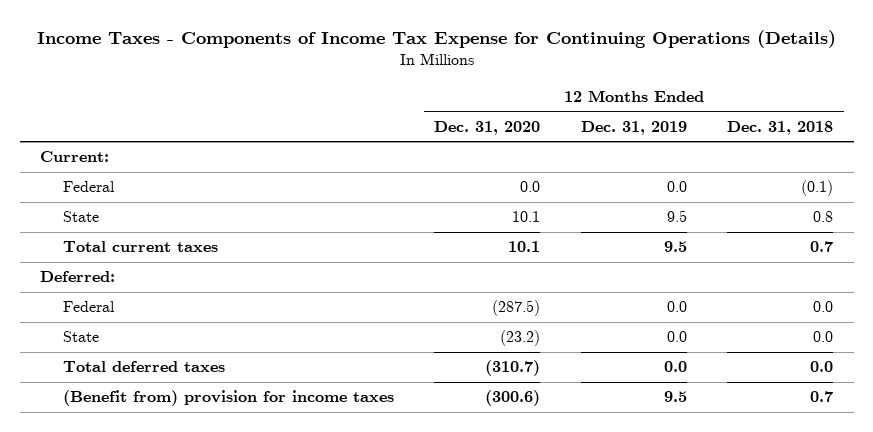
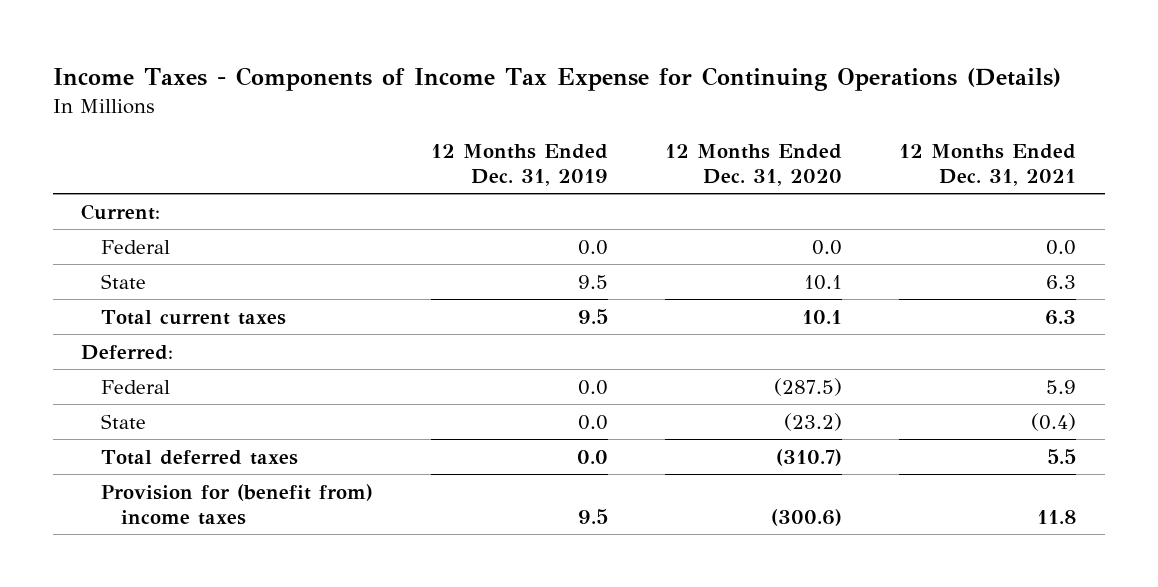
[727,120,834,135] Dec. 31, 2018 -> none
none -> [899,144,1077,187] 12 Months Ended Dec. 31, 2021
[62,390,394,407] (Benefit from) provision for income taxes -> [101,483,374,525] Provision for (benefit from) income taxes

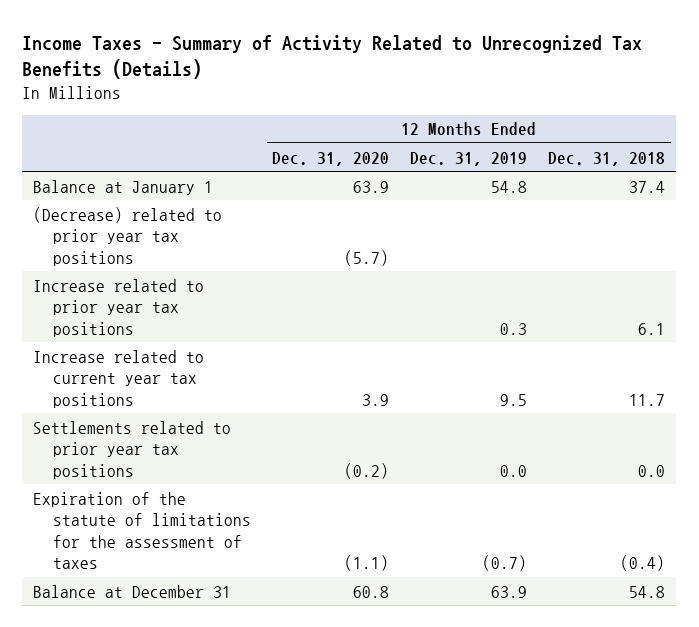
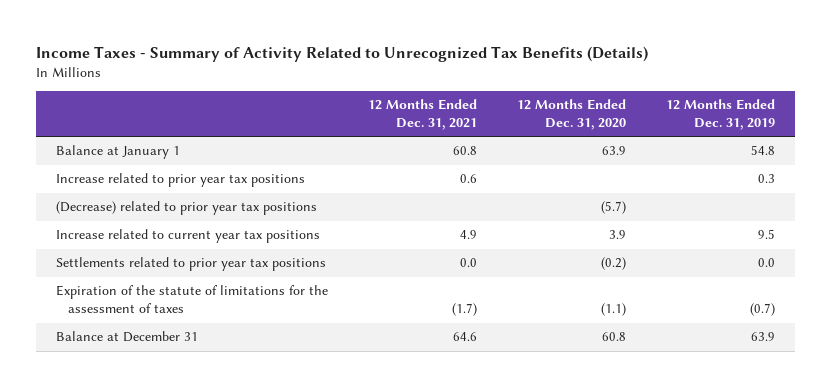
[548,151,666,166] Dec. 31, 2018 -> none
none -> [368,98,478,130] 12 Months Ended Dec. 31, 2021
[33,206,223,266] (Decrease) related to prior year tax positions -> [55,201,317,216] (Decrease) related to prior year tax positions

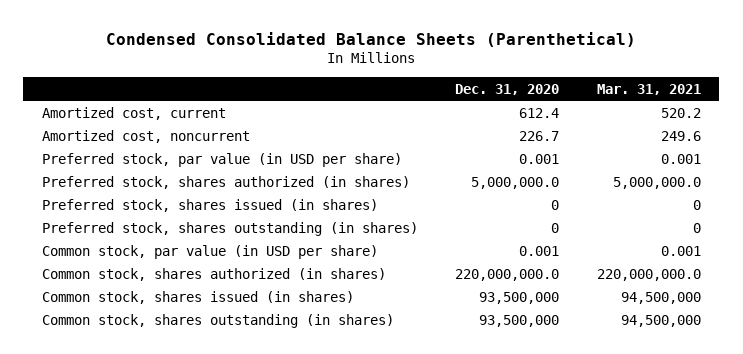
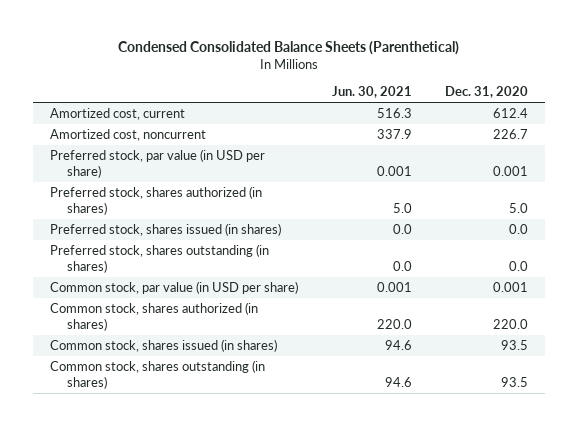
[596,83,701,95] Mar. 31, 2021 -> none
none -> [331,86,412,99] Jun. 30, 2021
[471,176,560,189] 5,000,000.0 -> [509,202,529,213] 5.0
[551,199,560,210] 0 -> [509,223,529,234] 0.0
[551,222,560,233] 0 -> [509,260,529,271] 0.0
[455,268,560,281] 220,000,000.0 -> [493,318,529,329] 220.0
[479,291,560,304] 93,500,000 -> [501,339,529,350] 93.5
[479,314,560,327] 93,500,000 -> [501,376,529,387] 93.5

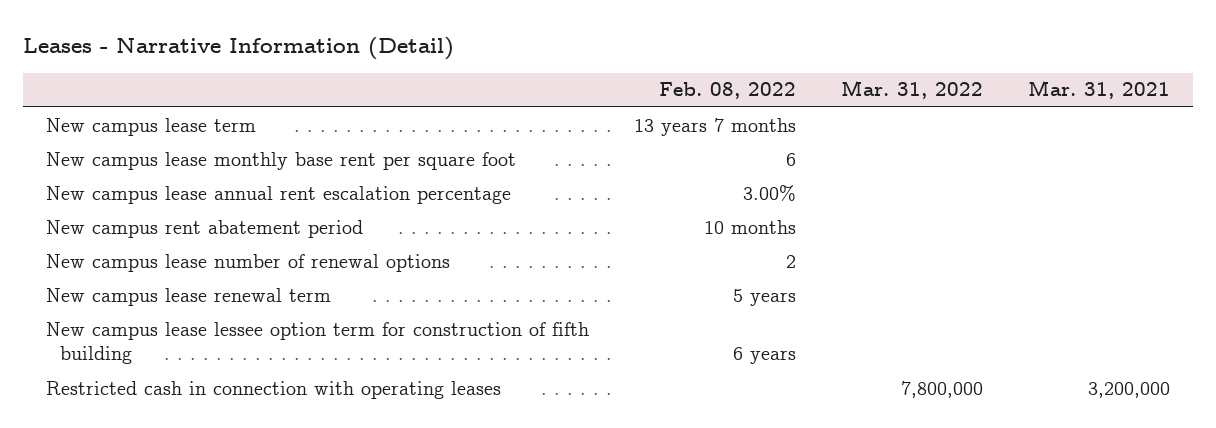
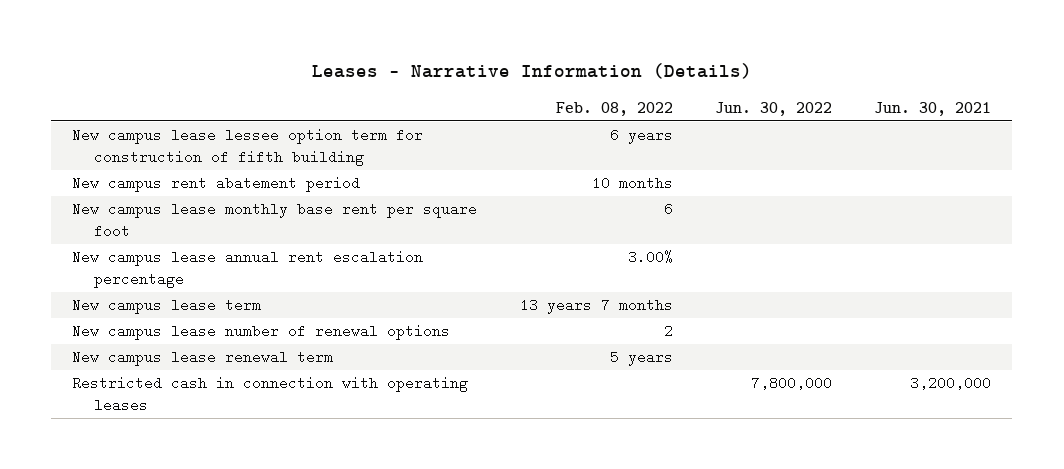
[23,37,455,61] Leases - Narrative Information (Detail) -> [311,63,752,80] Leases - Narrative Information (Details)
[841,80,984,100] Mar. 31, 2022 -> none
[1028,80,1171,100] Mar. 31, 2021 -> none
none -> [714,101,832,116] Jun. 30, 2022
none -> [874,101,992,116] Jun. 30, 2021
[46,321,590,365] New campus lease lessee option term for construction of fifth building -> [72,128,424,166] New campus lease lessee option term for construction of fifth building
[46,219,364,238] New campus rent abatement period -> [72,176,361,193] New campus rent abatement period
[46,117,257,136] New campus lease term -> [72,298,262,315] New campus lease term

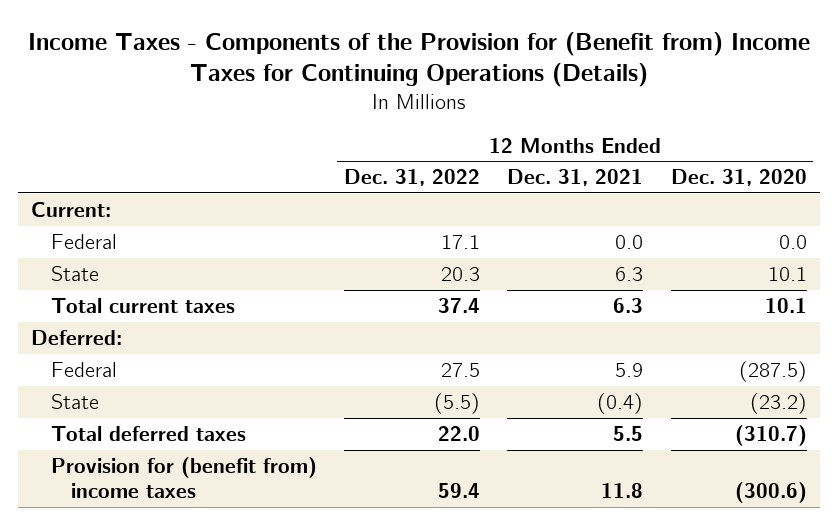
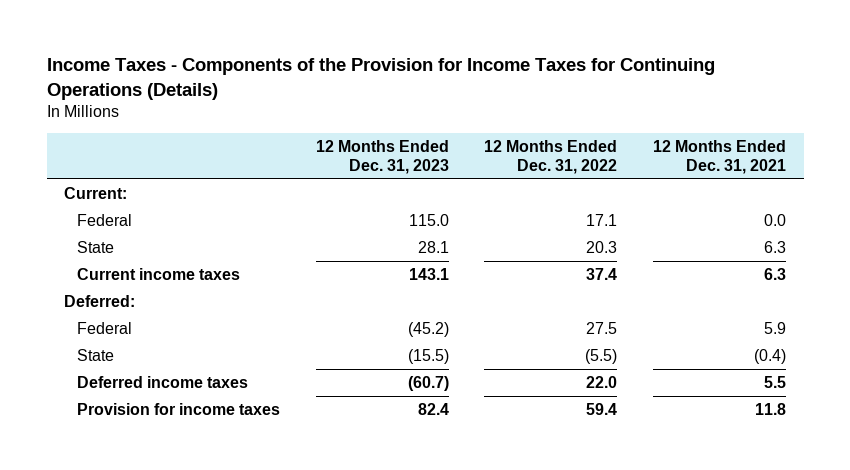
[27,31,810,88] Income Taxes - Components of the Provision for (Benefit from) Income Taxes for Continuing Operations (Details) -> [46,58,715,100] Income Taxes - Components of the Provision for Income Taxes for Continuing Operations (Details)
[670,169,807,187] Dec. 31, 2020 -> none
none -> [315,140,449,175] 12 Months Ended Dec. 31, 2023
[50,297,235,313] Total current taxes -> [76,267,240,280] Current income taxes
[50,425,246,441] Total deferred taxes -> [76,375,248,388] Deferred income taxes
[50,456,317,499] Provision for (benefit from) income taxes -> [76,402,280,415] Provision for income taxes

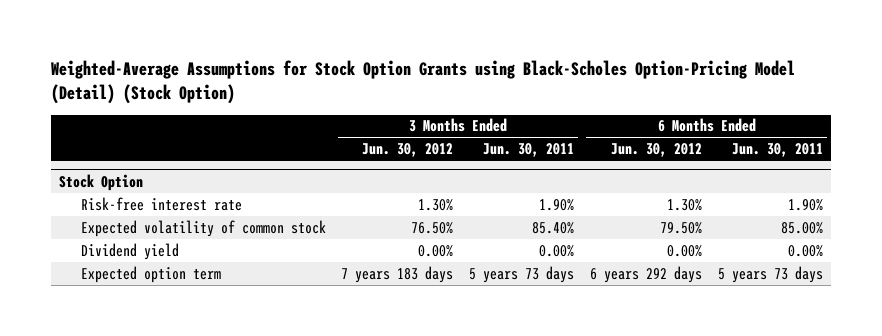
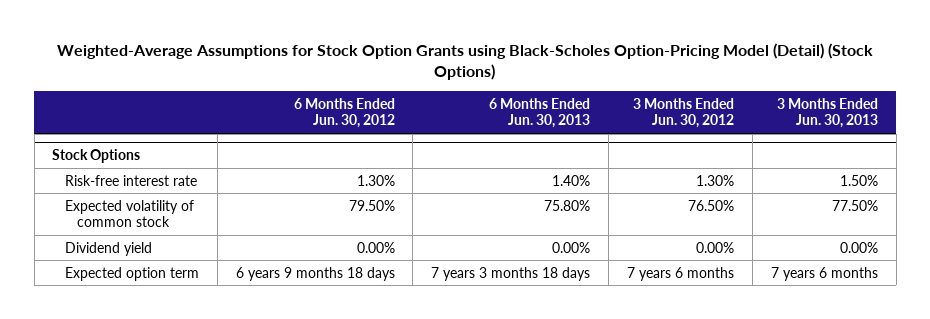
[50,60,795,105] Weighted-Average Assumptions for Stock Option Grants using Black-Scholes Option-Pricing Model (Detail) (Stock Option) -> [57,42,874,81] Weighted-Average Assumptions for Stock Option Grants using Black-Scholes Option-Pricing Model (Detail) (Stock Options)
[483,143,575,158] Jun. 30, 2011 -> none
[731,143,823,158] Jun. 30, 2011 -> none
none -> [489,97,591,129] 6 Months Ended Jun. 30, 2013
none -> [776,97,878,129] 3 Months Ended Jun. 30, 2013
[58,173,143,191] Stock Option -> [52,149,141,164] Stock Options
[341,265,454,283] 7 years 183 days -> [627,266,735,281] 7 years 6 months
[590,265,703,283] 6 years 292 days -> [235,266,395,281] 6 years 9 months 18 days

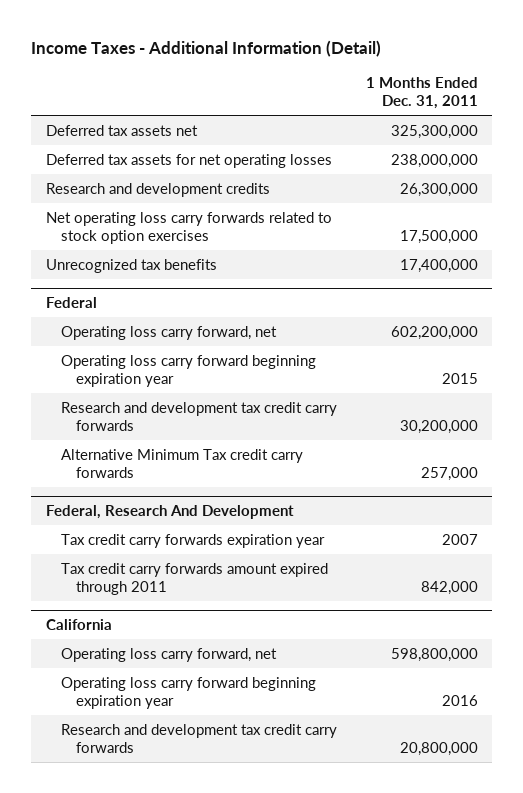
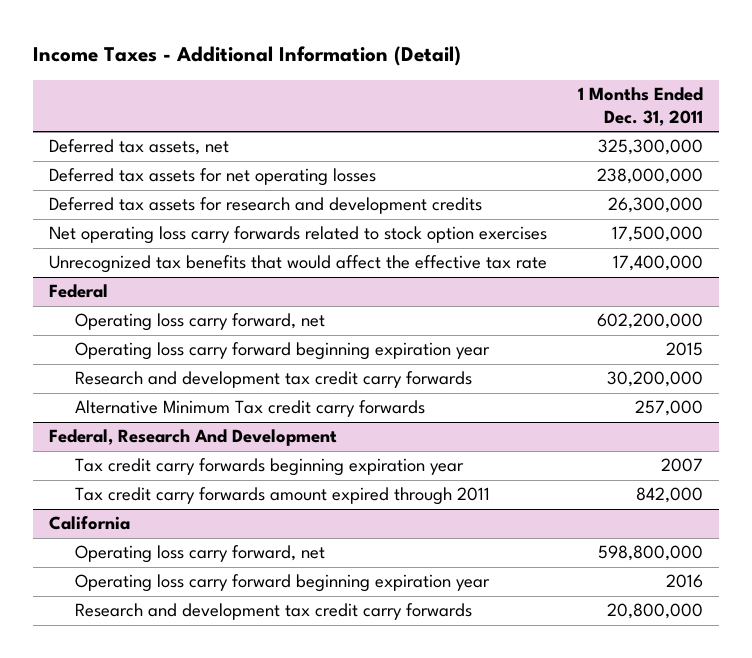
[45,124,198,136] Deferred tax assets net -> [48,139,229,156] Deferred tax assets, net
[45,182,270,197] Research and development credits -> [48,197,482,215] Deferred tax assets for research and development credits
[45,258,217,273] Unrecognized tax benefits -> [48,255,547,274] Unrecognized tax benefits that would affect the effective tax rate
[60,533,325,548] Tax credit carry forwards expiration year -> [75,458,465,477] Tax credit carry forwards beginning expiration year

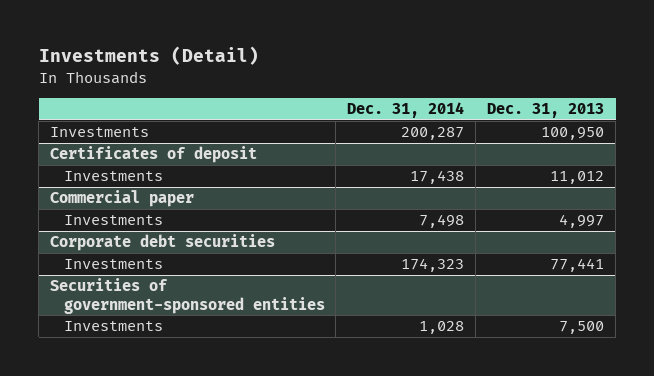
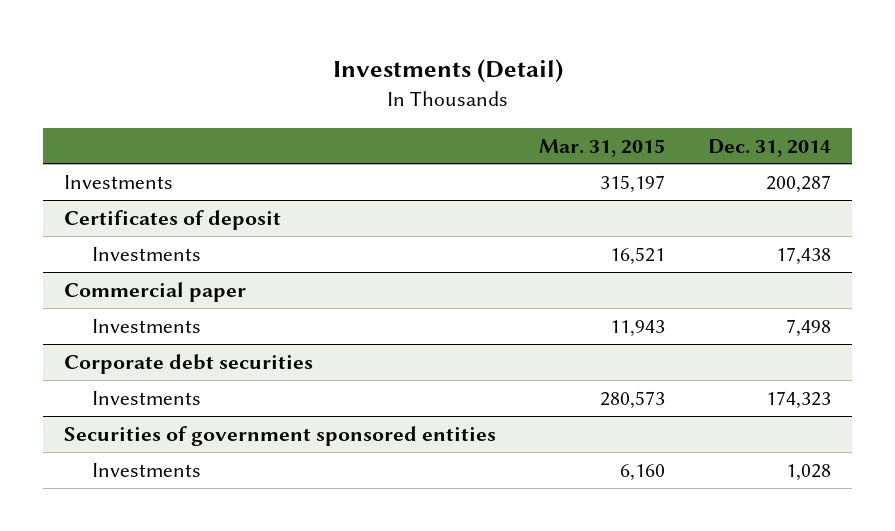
[487,103,605,119] Dec. 31, 2013 -> none
none -> [539,138,666,157] Mar. 31, 2015
[49,278,325,314] Securities of government-sponsored entities -> [64,425,497,446] Securities of government sponsored entities

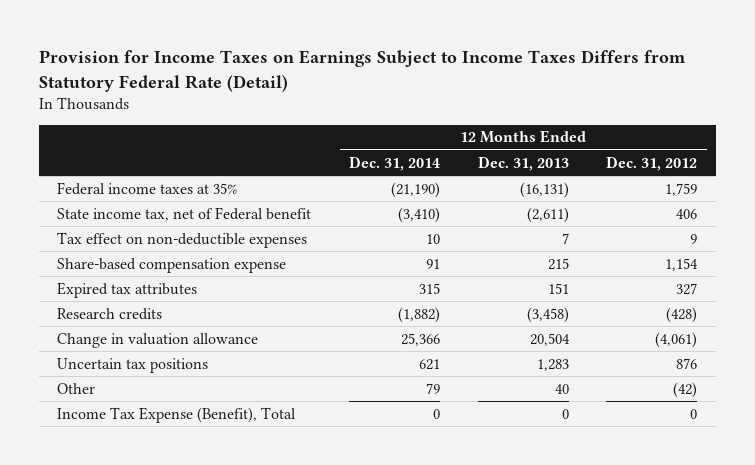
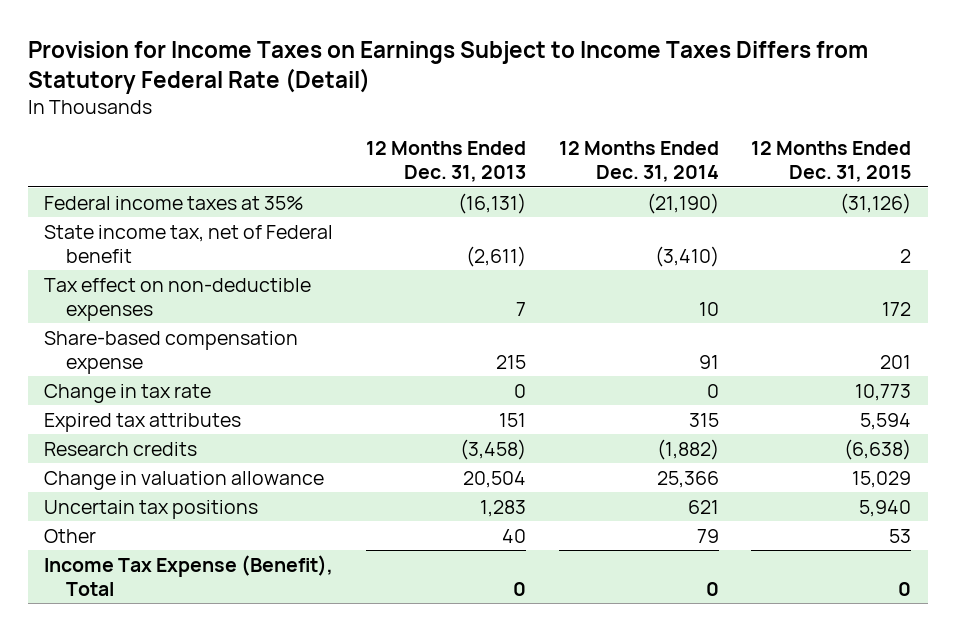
[606,155,698,171] Dec. 31, 2012 -> none
none -> [751,141,912,183] 12 Months Ended Dec. 31, 2015
none -> [44,383,212,403] Change in tax rate

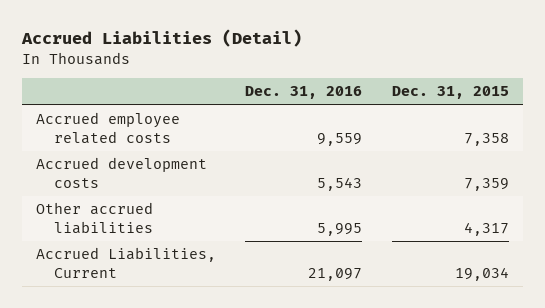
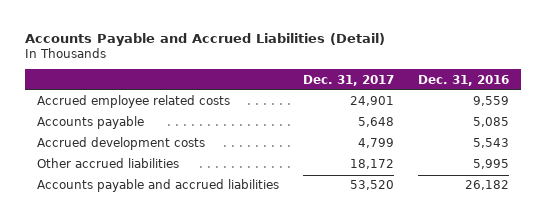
[20,29,302,48] Accrued Liabilities (Detail) -> [25,32,386,46] Accounts Payable and Accrued Liabilities (Detail)
[391,86,509,100] Dec. 31, 2015 -> none
none -> [303,74,395,86] Dec. 31, 2017
none -> [37,116,145,130] Accounts payable
[36,247,217,278] Accrued Liabilities, Current -> none
none -> [37,179,280,193] Accounts payable and accrued liabilities

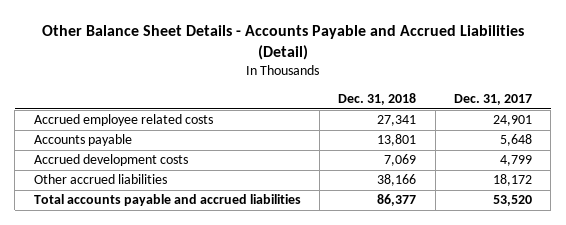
[25,32,386,46] Accounts Payable and Accrued Liabilities (Detail) -> [41,24,524,60] Other Balance Sheet Details - Accounts Payable and Accrued Liabilities (Detail)
[418,74,510,86] Dec. 31, 2016 -> none
none -> [338,93,417,106] Dec. 31, 2018
[37,179,280,193] Accounts payable and accrued liabilities -> [33,194,301,207] Total accounts payable and accrued liabilities

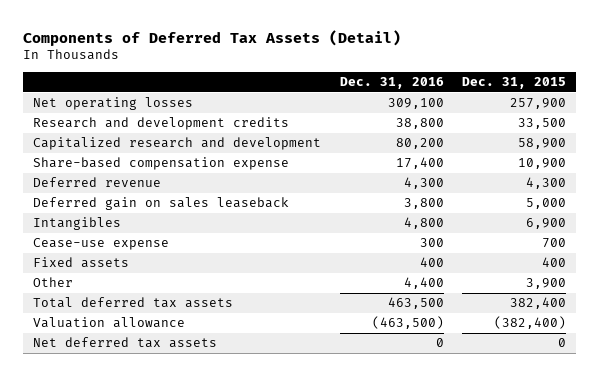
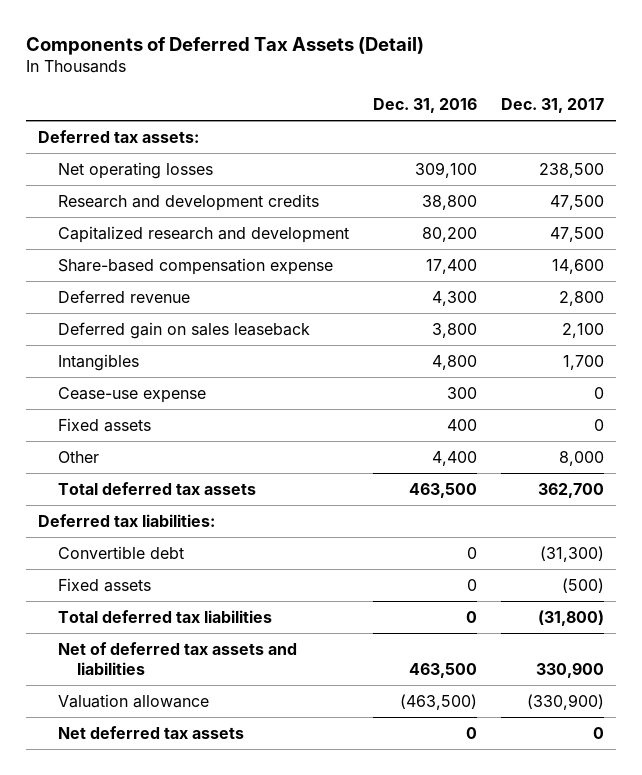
[462,77,567,90] Dec. 31, 2015 -> none
none -> [500,98,604,114] Dec. 31, 2017
none -> [38,129,200,143] Deferred tax assets:
none -> [38,513,216,527] Deferred tax liabilities:
none -> [57,545,184,559] Convertible debt
none -> [57,577,151,592] Fixed assets
none -> [57,609,272,623] Total deferred tax liabilities
none -> [57,641,297,675] Net of deferred tax assets and liabilities

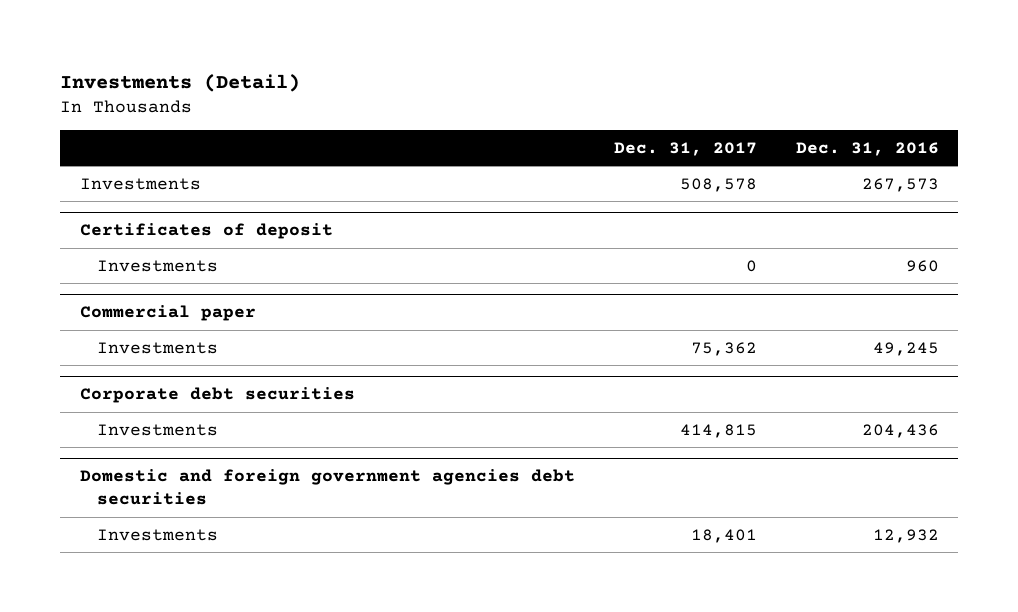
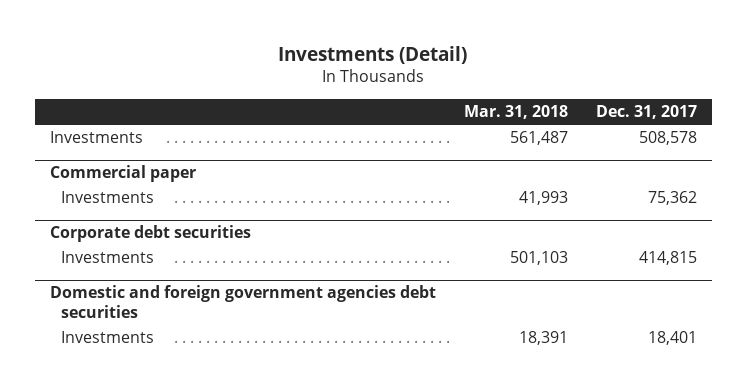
[795,141,939,156] Dec. 31, 2016 -> none
none -> [463,105,568,120] Mar. 31, 2018
[79,223,333,240] Certificates of deposit -> none
[97,259,219,272] Investments -> none

